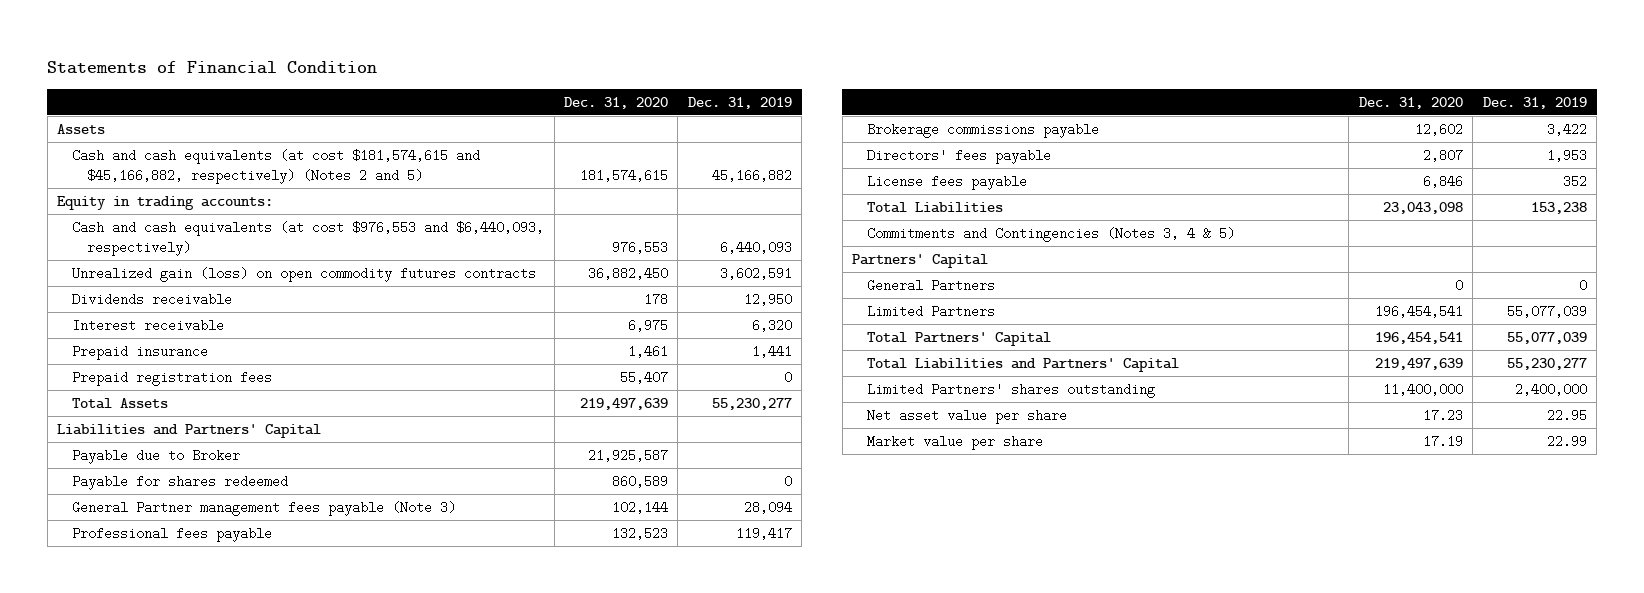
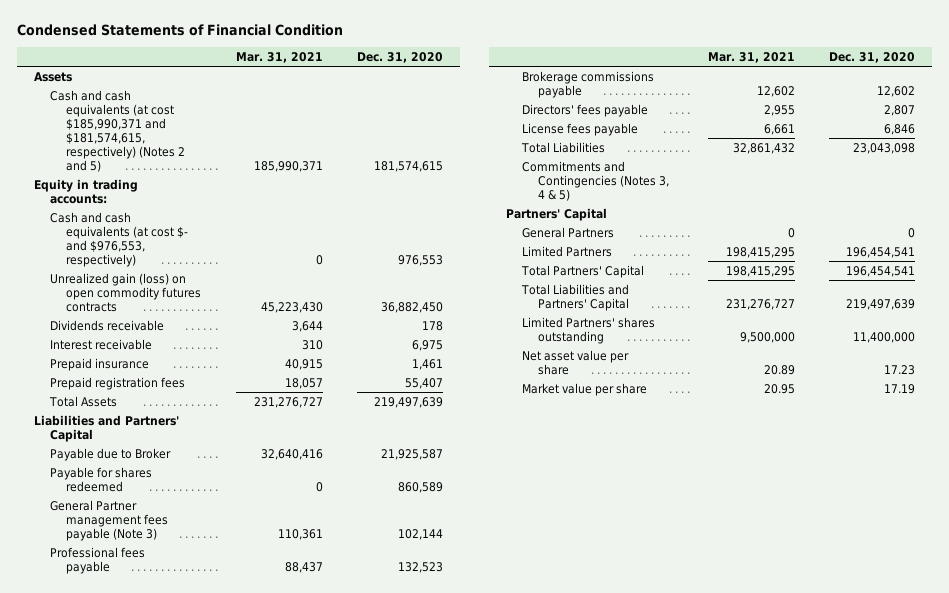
[47,60,378,74] Statements of Financial Condition -> [17,24,344,37] Condensed Statements of Financial Condition
[687,96,792,109] Dec. 31, 2019 -> none
none -> [235,51,323,63] Mar. 31, 2021
[72,148,481,185] Cash and cash equivalents (at cost $181,574,615 and $45,166,882, respectively) (Notes 2 and 5) -> [50,89,186,172] Cash and cash equivalents (at cost $185,990,371 and $181,574,615, respectively) (Notes 2 and 5)
[72,220,545,257] Cash and cash equivalents (at cost $976,553 and $6,440,093, respectively) -> [50,211,189,267] Cash and cash equivalents (at cost $- and $976,553, respectively)

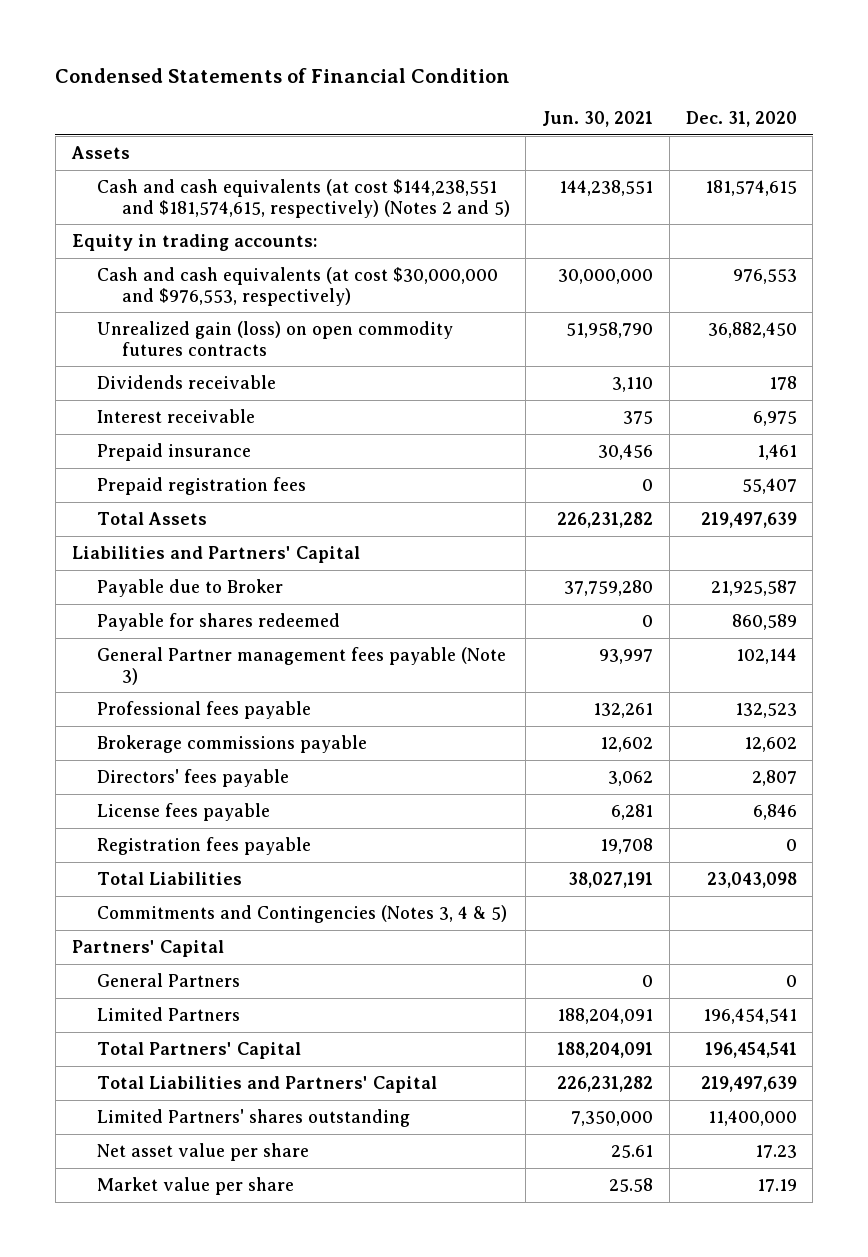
[235,51,323,63] Mar. 31, 2021 -> none
none -> [542,111,654,128] Jun. 30, 2021
[50,89,186,172] Cash and cash equivalents (at cost $185,990,371 and $181,574,615, respectively) (Notes 2 and 5) -> [96,178,510,218] Cash and cash equivalents (at cost $144,238,551 and $181,574,615, respectively) (Notes 2 and 5)
[50,211,189,267] Cash and cash equivalents (at cost $- and $976,553, respectively) -> [96,266,498,306] Cash and cash equivalents (at cost $30,000,000 and $976,553, respectively)
none -> [96,836,311,855] Registration fees payable

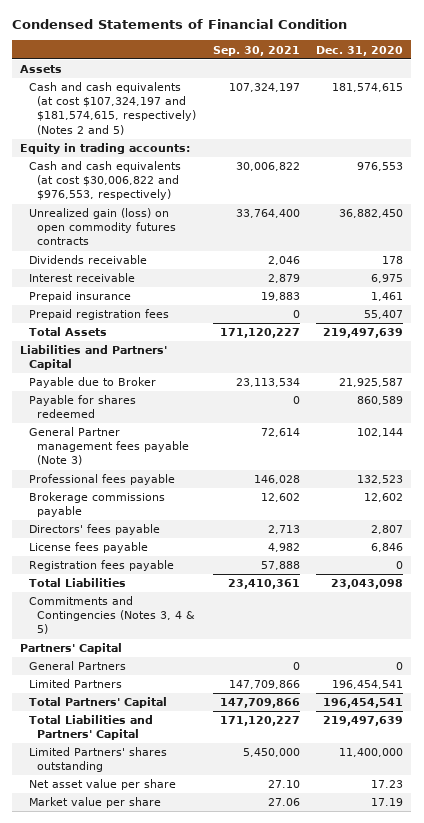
[542,111,654,128] Jun. 30, 2021 -> none
none -> [212,45,300,56] Sep. 30, 2021
[96,178,510,218] Cash and cash equivalents (at cost $144,238,551 and $181,574,615, respectively) (Notes 2 and 5) -> [28,82,197,135] Cash and cash equivalents (at cost $107,324,197 and $181,574,615, respectively) (Notes 2 and 5)
[96,266,498,306] Cash and cash equivalents (at cost $30,000,000 and $976,553, respectively) -> [28,161,181,201] Cash and cash equivalents (at cost $30,006,822 and $976,553, respectively)

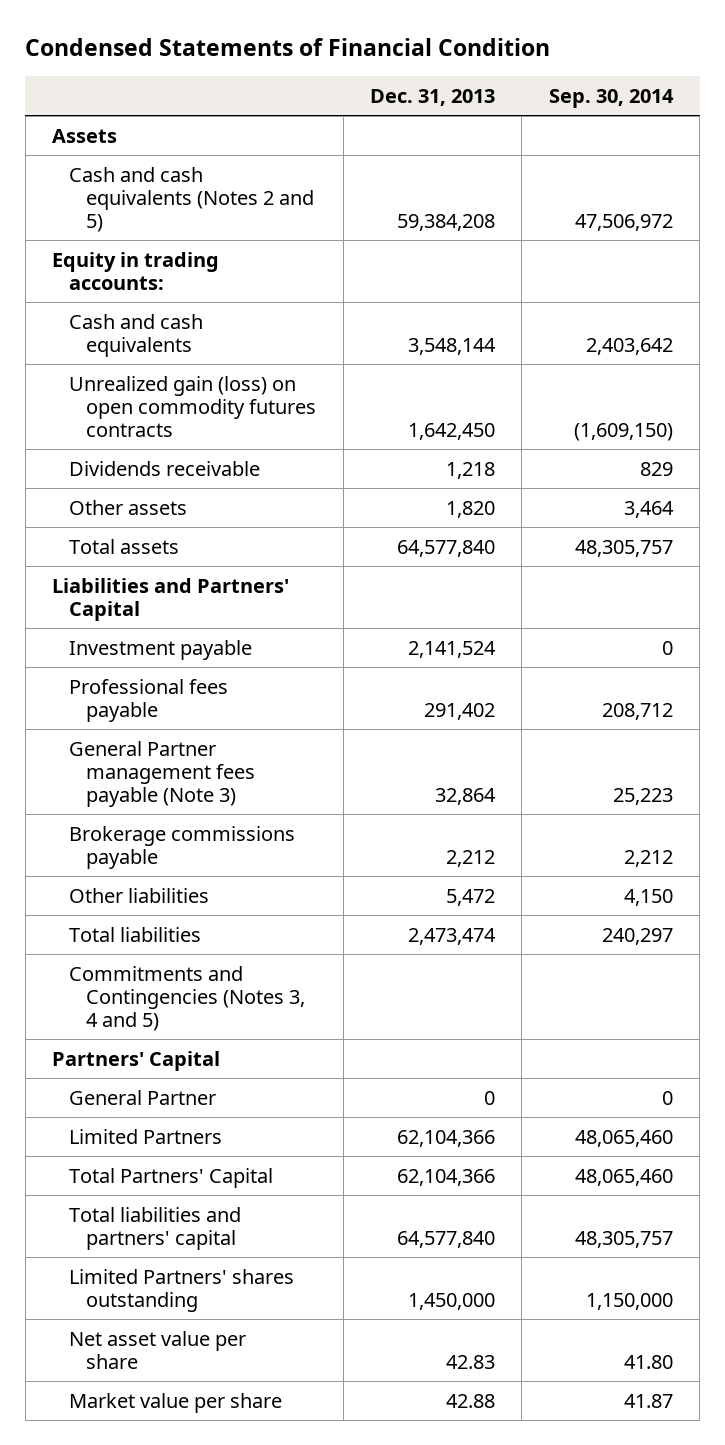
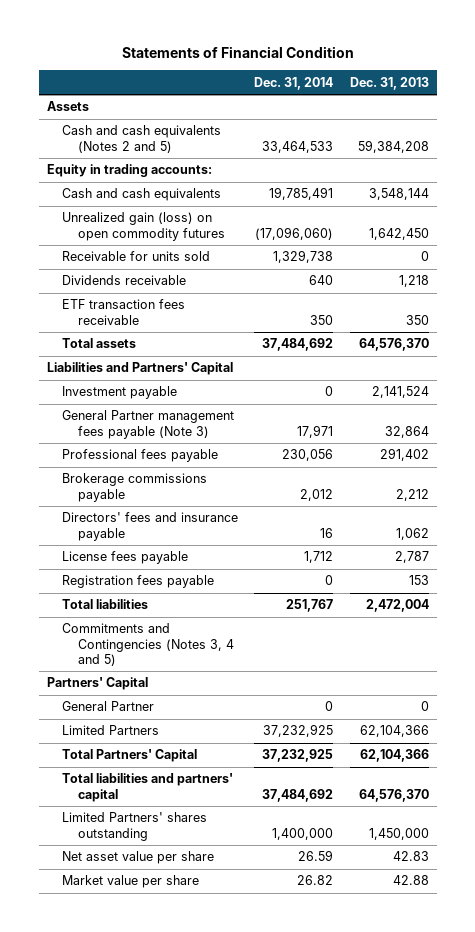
[25,38,551,57] Condensed Statements of Financial Condition -> [121,45,354,58] Statements of Financial Condition
[548,88,674,108] Sep. 30, 2014 -> none
none -> [254,76,334,90] Dec. 31, 2014
[69,375,317,437] Unrealized gain (loss) on open commodity futures contracts -> [62,212,225,241] Unrealized gain (loss) on open commodity futures
none -> [62,251,211,262] Receivable for units sold
[69,499,188,515] Other assets -> none
none -> [62,299,186,325] ETF transaction fees receivable
[396,539,495,557] 64,577,840 -> [358,338,429,352] 64,576,370
[69,678,229,722] Professional fees payable -> [62,449,219,463] Professional fees payable
[69,887,210,903] Other liabilities -> none
none -> [62,512,239,541] Directors' fees and insurance payable
none -> [62,551,189,565] License fees payable
none -> [62,575,215,589] Registration fees payable
[407,927,496,945] 2,473,474 -> [365,599,429,613] 2,472,004
[396,1230,495,1248] 64,577,840 -> [358,788,429,802] 64,576,370

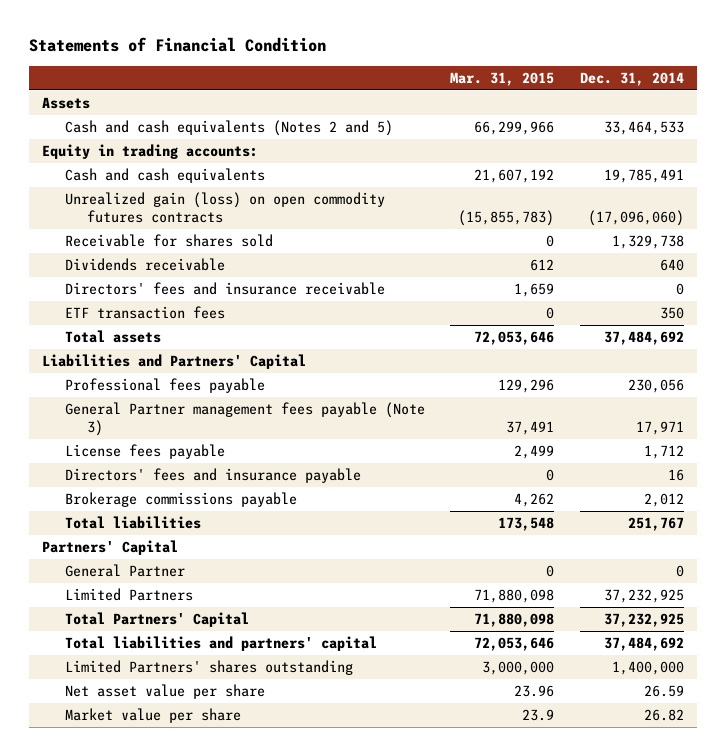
[349,76,429,90] Dec. 31, 2013 -> none
none -> [450,71,555,86] Mar. 31, 2015
[62,212,225,241] Unrealized gain (loss) on open commodity futures -> [64,192,385,224] Unrealized gain (loss) on open commodity futures contracts
[62,251,211,262] Receivable for units sold -> [64,234,273,248] Receivable for shares sold
none -> [64,282,385,296] Directors' fees and insurance receivable
[62,299,186,325] ETF transaction fees receivable -> [64,306,225,320] ETF transaction fees
[62,386,178,400] Investment payable -> none
[62,410,235,439] General Partner management fees payable (Note 3) -> [64,402,425,437] General Partner management fees payable (Note 3)
[62,575,215,589] Registration fees payable -> none
[62,512,239,541] Directors' fees and insurance payable -> [64,468,361,484] Directors' fees and insurance payable
[62,473,208,502] Brokerage commissions payable -> [64,492,297,508] Brokerage commissions payable
[62,623,234,667] Commitments and Contingencies (Notes 3, 4 and 5) -> none

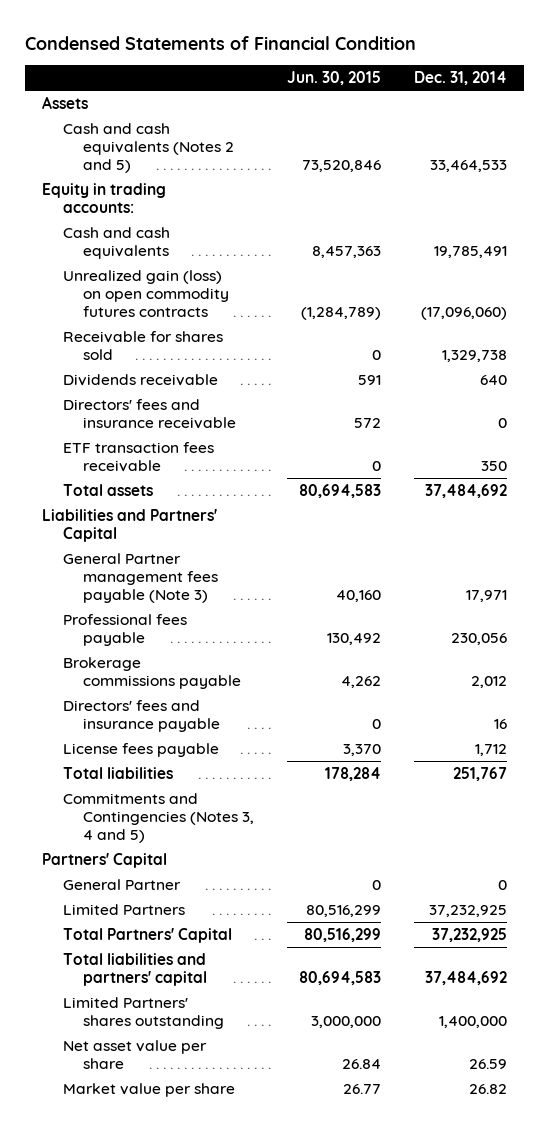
[29,37,327,53] Statements of Financial Condition -> [25,35,417,50] Condensed Statements of Financial Condition
[450,71,555,86] Mar. 31, 2015 -> none
none -> [287,71,382,86] Jun. 30, 2015
[64,306,225,320] ETF transaction fees -> [62,441,214,472] ETF transaction fees receivable
[64,378,265,394] Professional fees payable -> [62,613,187,646] Professional fees payable
[64,468,361,484] Directors' fees and insurance payable -> [62,699,221,732] Directors' fees and insurance payable
[64,444,225,460] License fees payable -> [62,742,219,757] License fees payable
none -> [62,792,255,843] Commitments and Contingencies (Notes 3, 4 and 5)

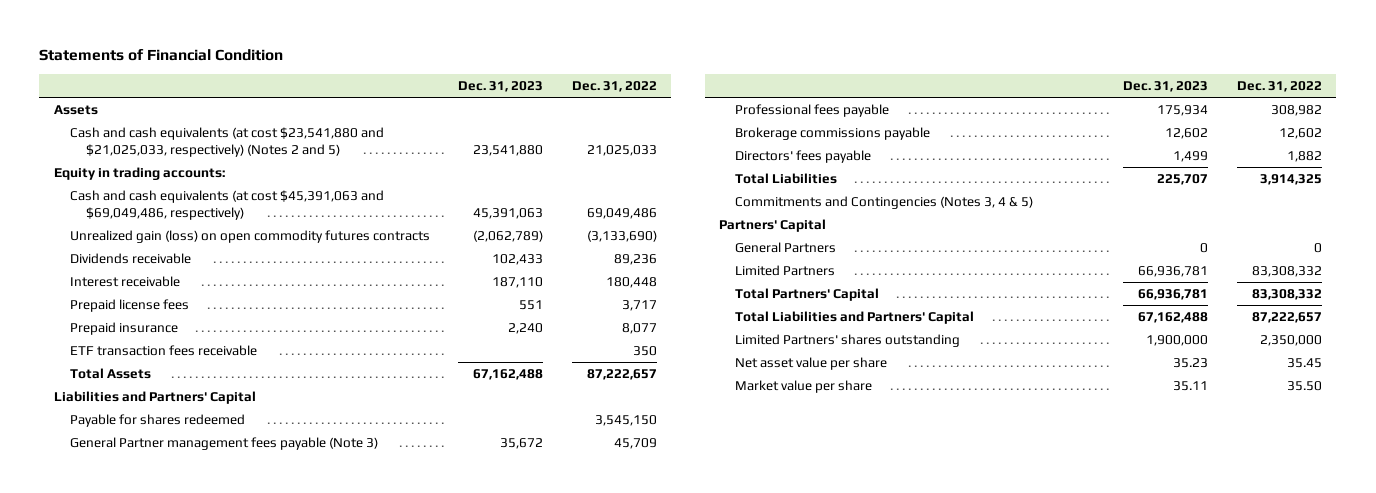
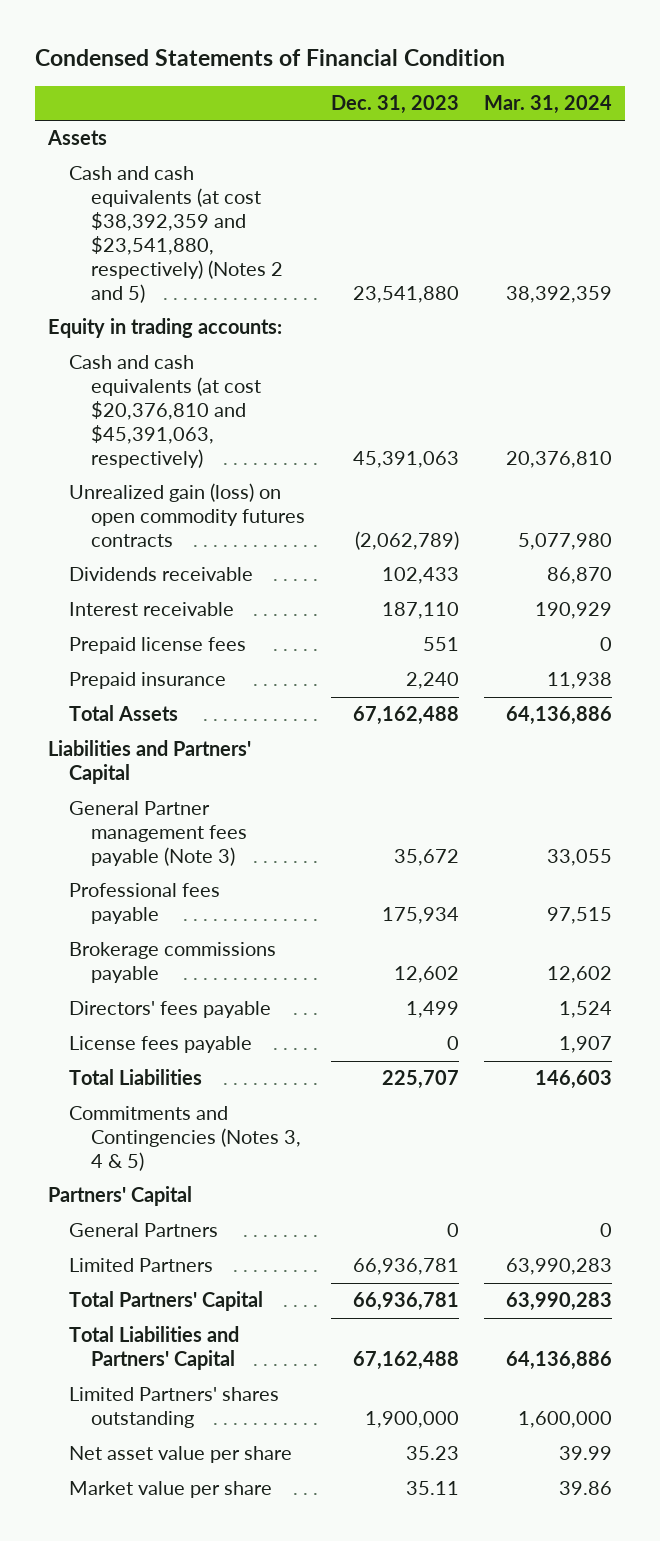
[39,49,284,62] Statements of Financial Condition -> [34,48,505,66] Condensed Statements of Financial Condition
[571,80,657,92] Dec. 31, 2022 -> none
none -> [483,95,612,115] Mar. 31, 2024
[69,126,384,157] Cash and cash equivalents (at cost $23,541,880 and $21,025,033, respectively) (Notes 2 and 5) -> [69,166,284,303] Cash and cash equivalents (at cost $38,392,359 and $23,541,880, respectively) (Notes 2 and 5)
[69,189,384,220] Cash and cash equivalents (at cost $45,391,063 and $69,049,486, respectively) -> [69,355,262,469] Cash and cash equivalents (at cost $20,376,810 and $45,391,063, respectively)
[69,344,257,356] ETF transaction fees receivable -> none
[69,413,245,427] Payable for shares redeemed -> none
none -> [69,1036,253,1054] License fees payable

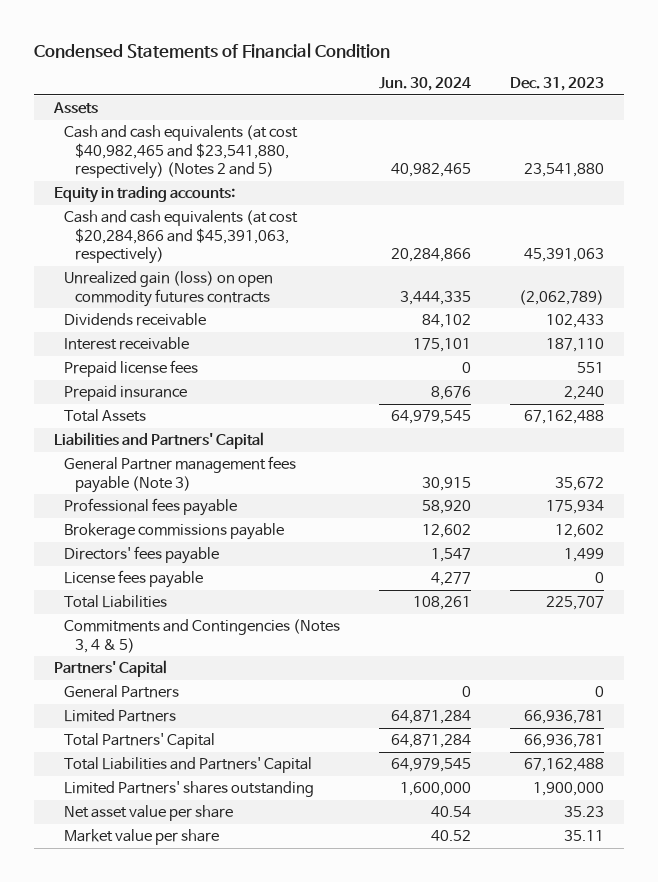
[483,95,612,115] Mar. 31, 2024 -> none
none -> [379,77,472,92] Jun. 30, 2024
[69,166,284,303] Cash and cash equivalents (at cost $38,392,359 and $23,541,880, respectively) (Notes 2 and 5) -> [64,125,299,180] Cash and cash equivalents (at cost $40,982,465 and $23,541,880, respectively) (Notes 2 and 5)
[69,355,262,469] Cash and cash equivalents (at cost $20,376,810 and $45,391,063, respectively) -> [64,210,299,265] Cash and cash equivalents (at cost $20,284,866 and $45,391,063, respectively)

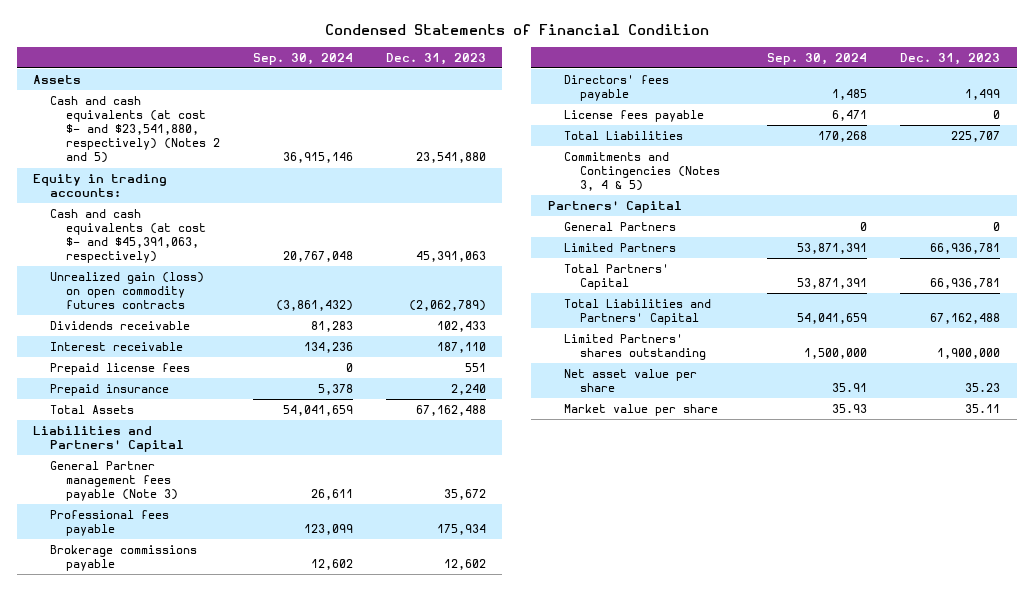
[379,77,472,92] Jun. 30, 2024 -> none
none -> [252,52,353,65] Sep. 30, 2024
[64,125,299,180] Cash and cash equivalents (at cost $40,982,465 and $23,541,880, respectively) (Notes 2 and 5) -> [49,95,220,164] Cash and cash equivalents (at cost $- and $23,541,880, respectively) (Notes 2 and 5)
[64,210,299,265] Cash and cash equivalents (at cost $20,284,866 and $45,391,063, respectively) -> [49,208,206,264] Cash and cash equivalents (at cost $- and $45,391,063, respectively)

